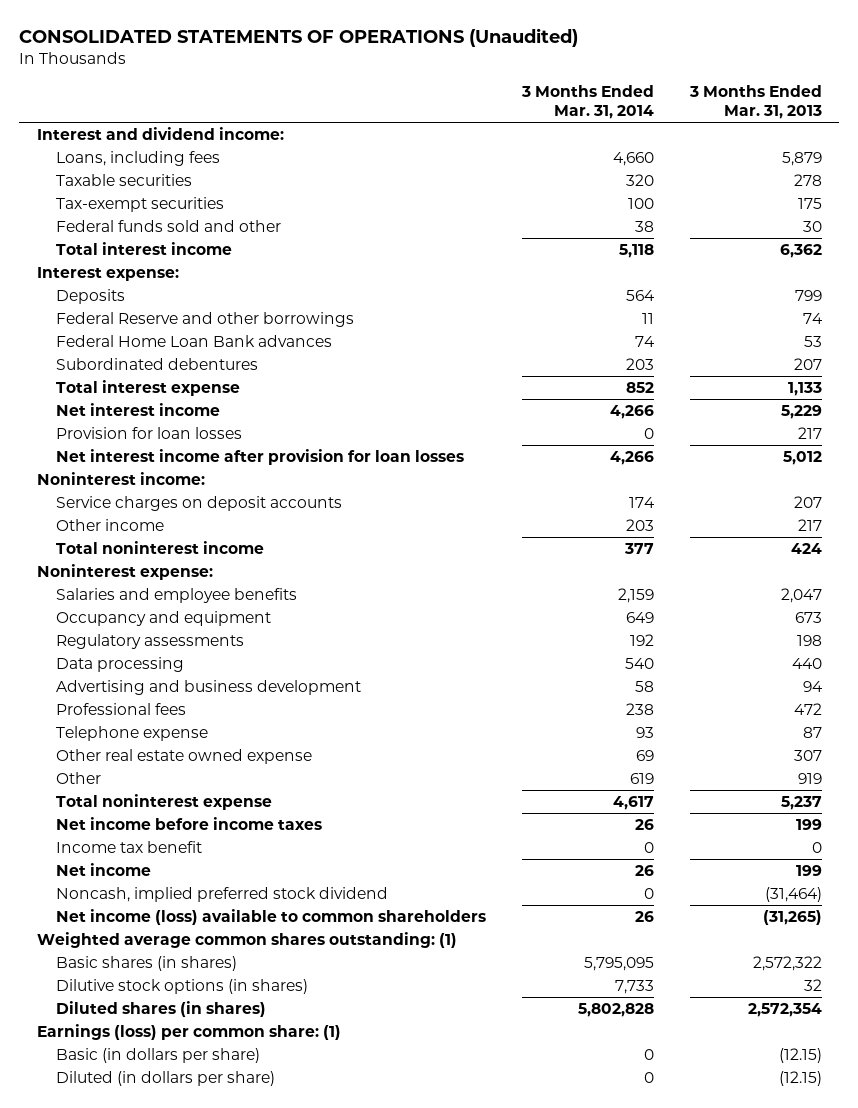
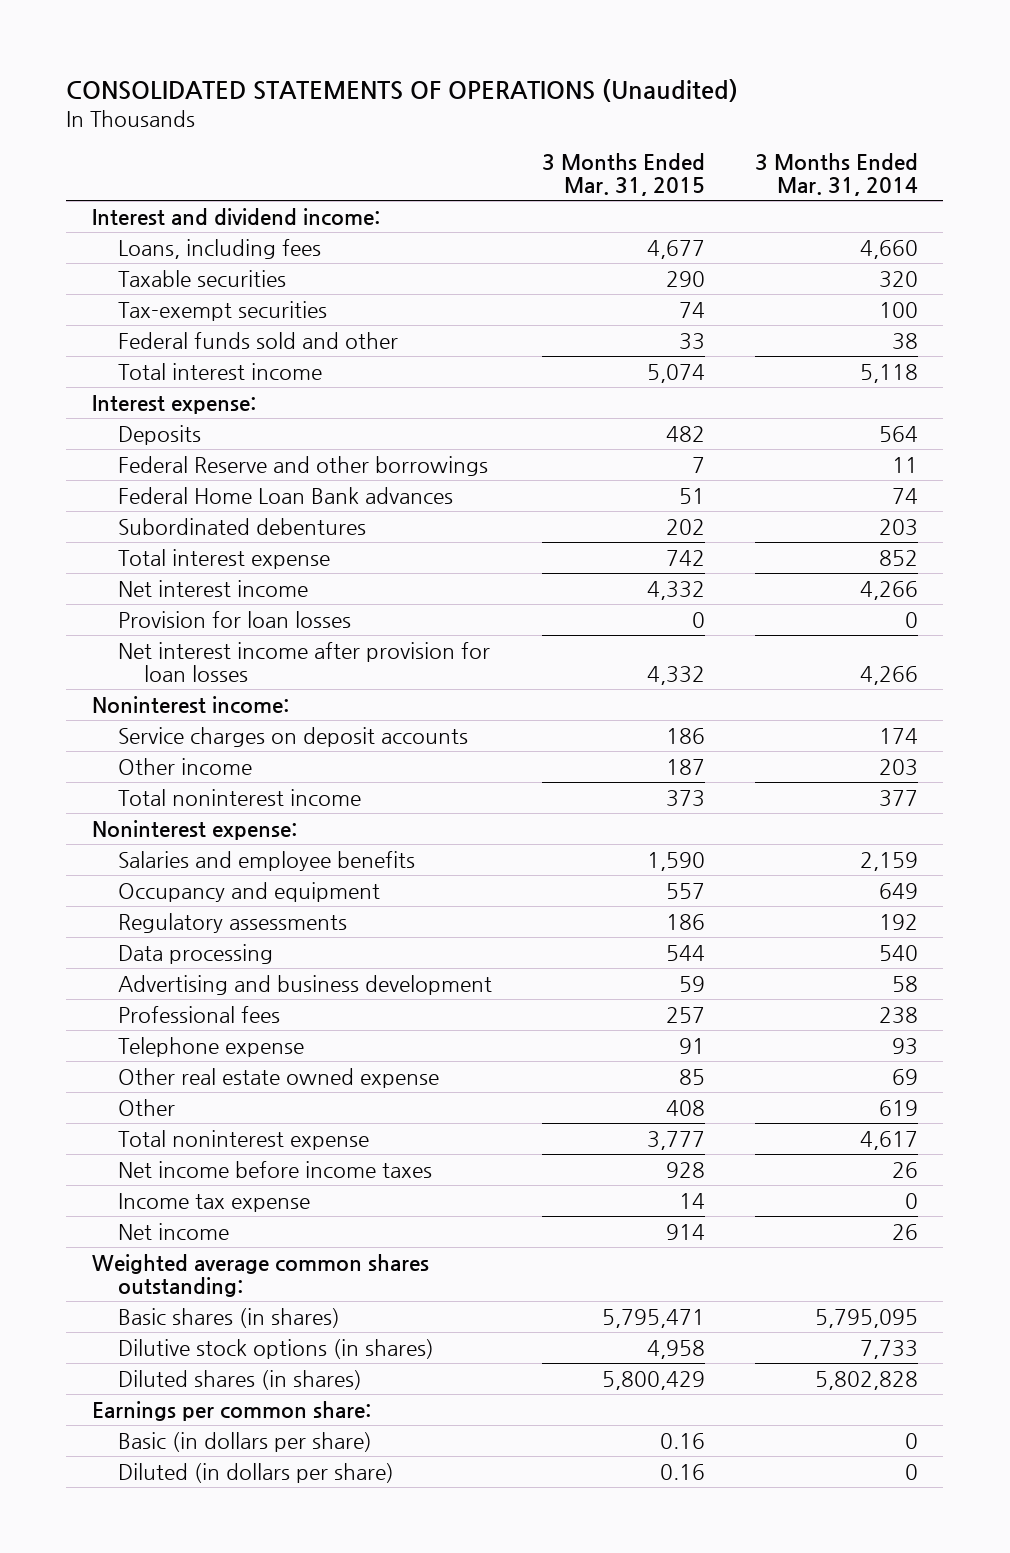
[688,85,822,119] 3 Months Ended Mar. 31, 2013 -> none
none -> [542,152,706,197] 3 Months Ended Mar. 31, 2015
[56,841,203,854] Income tax benefit -> [118,1192,311,1212] Income tax expense
[56,887,389,903] Noncash, implied preferred stock dividend -> none
[56,909,487,926] Net income (loss) available to common shareholders -> none
[36,932,457,949] Weighted average common shares outstanding: (1) -> [91,1253,429,1298] Weighted average common shares outstanding:
[36,1024,341,1041] Earnings (loss) per common share: (1) -> [91,1400,371,1421] Earnings per common share:

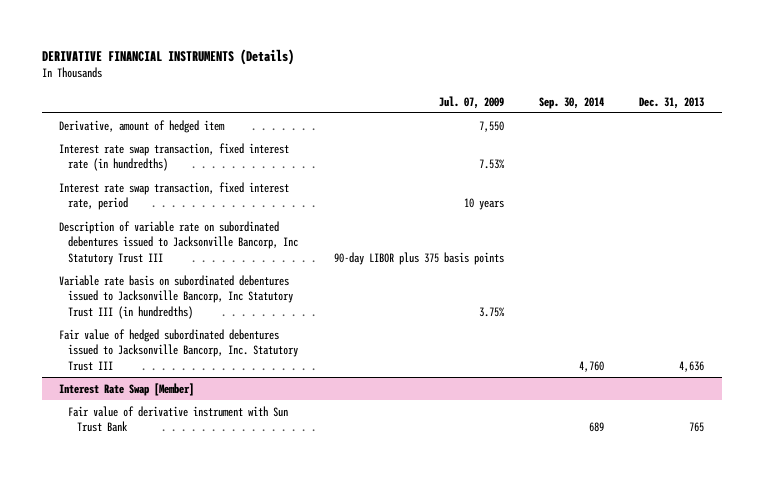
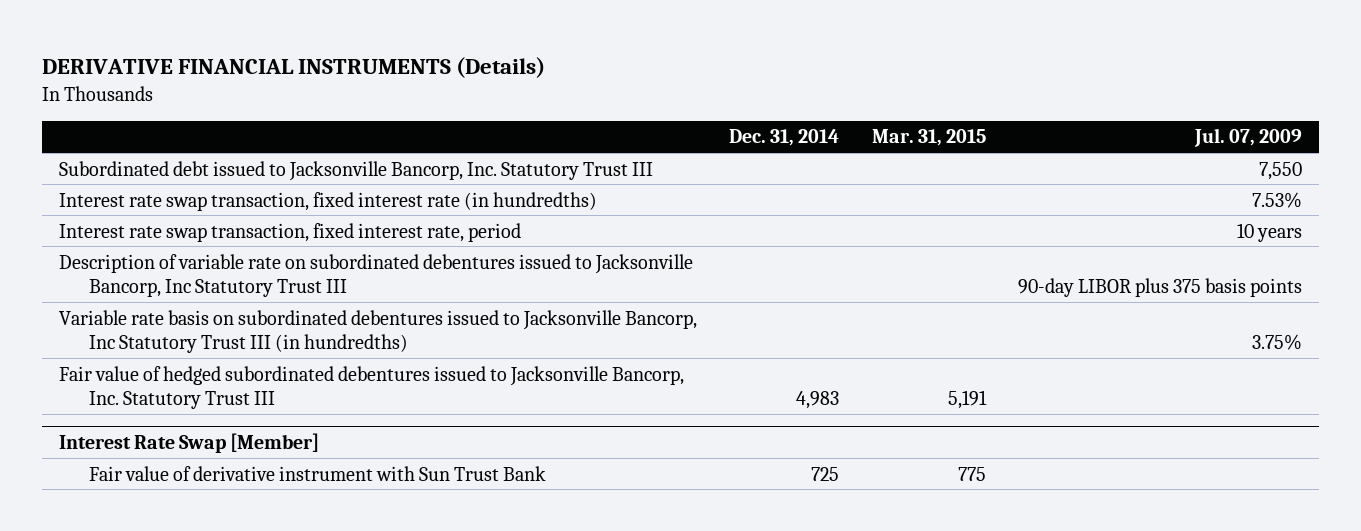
[538,96,604,109] Sep. 30, 2014 -> none
[639,96,705,109] Dec. 31, 2013 -> none
none -> [729,129,840,147] Dec. 31, 2014
none -> [871,129,986,147] Mar. 31, 2015
[59,119,226,133] Derivative, amount of hedged item -> [58,160,653,181] Subordinated debt issued to Jacksonville Bancorp, Inc. Statutory Trust III

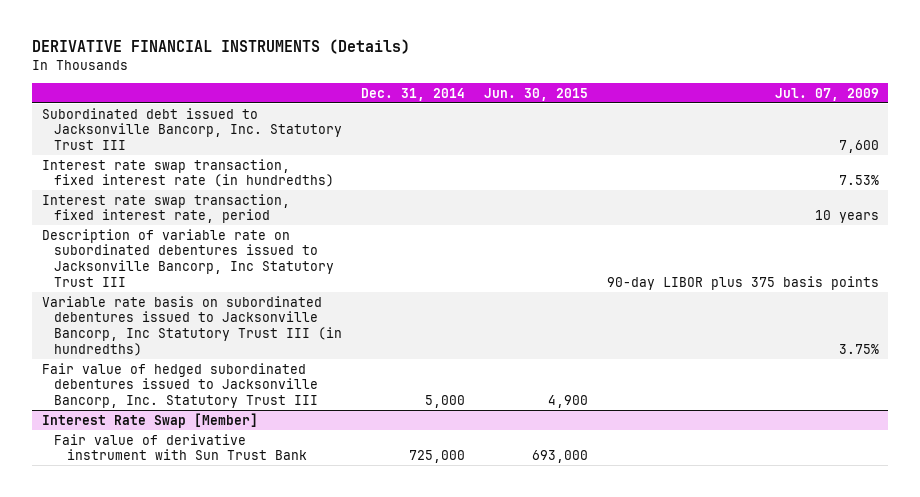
[871,129,986,147] Mar. 31, 2015 -> none
none -> [483,87,588,101] Jun. 30, 2015
[1259,161,1303,180] 7,550 -> [838,139,879,153] 7,600
[796,390,840,409] 4,983 -> [424,394,465,408] 5,000
[811,466,840,481] 725 -> [408,450,465,464] 725,000

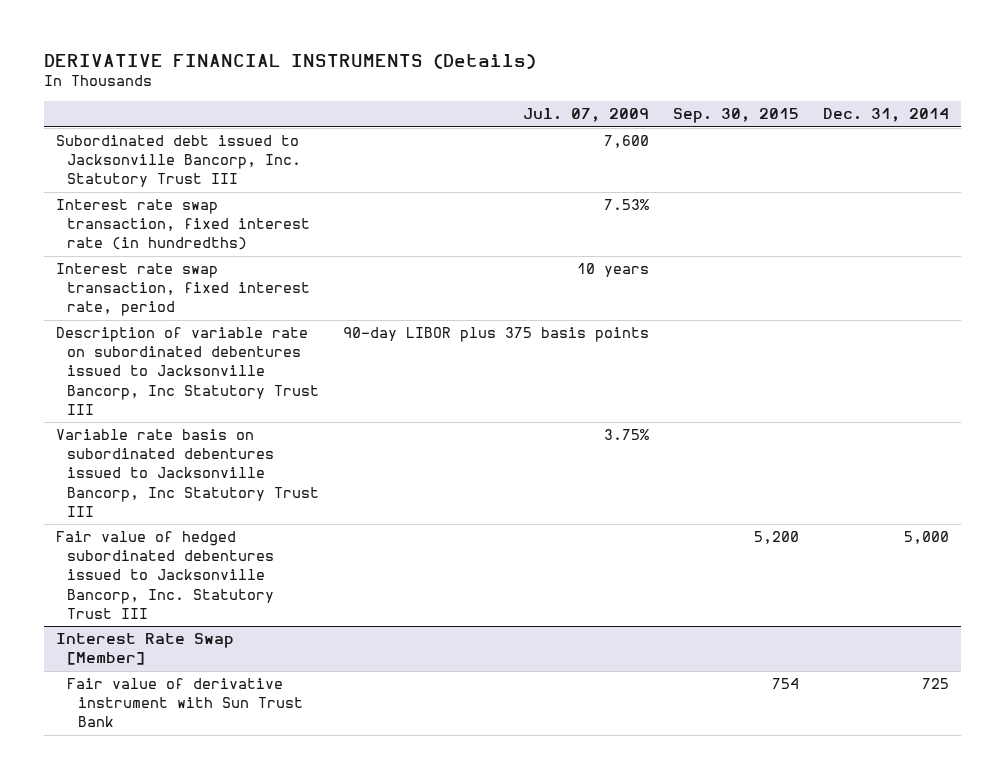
[483,87,588,101] Jun. 30, 2015 -> none
none -> [673,108,800,124] Sep. 30, 2015
[41,295,343,356] Variable rate basis on subordinated debentures issued to Jacksonville Bancorp, Inc Statutory Trust III (in hundredths) -> [55,429,319,517] Variable rate basis on subordinated debentures issued to Jacksonville Bancorp, Inc Statutory Trust III
[408,450,465,464] 725,000 -> [922,678,950,690] 725

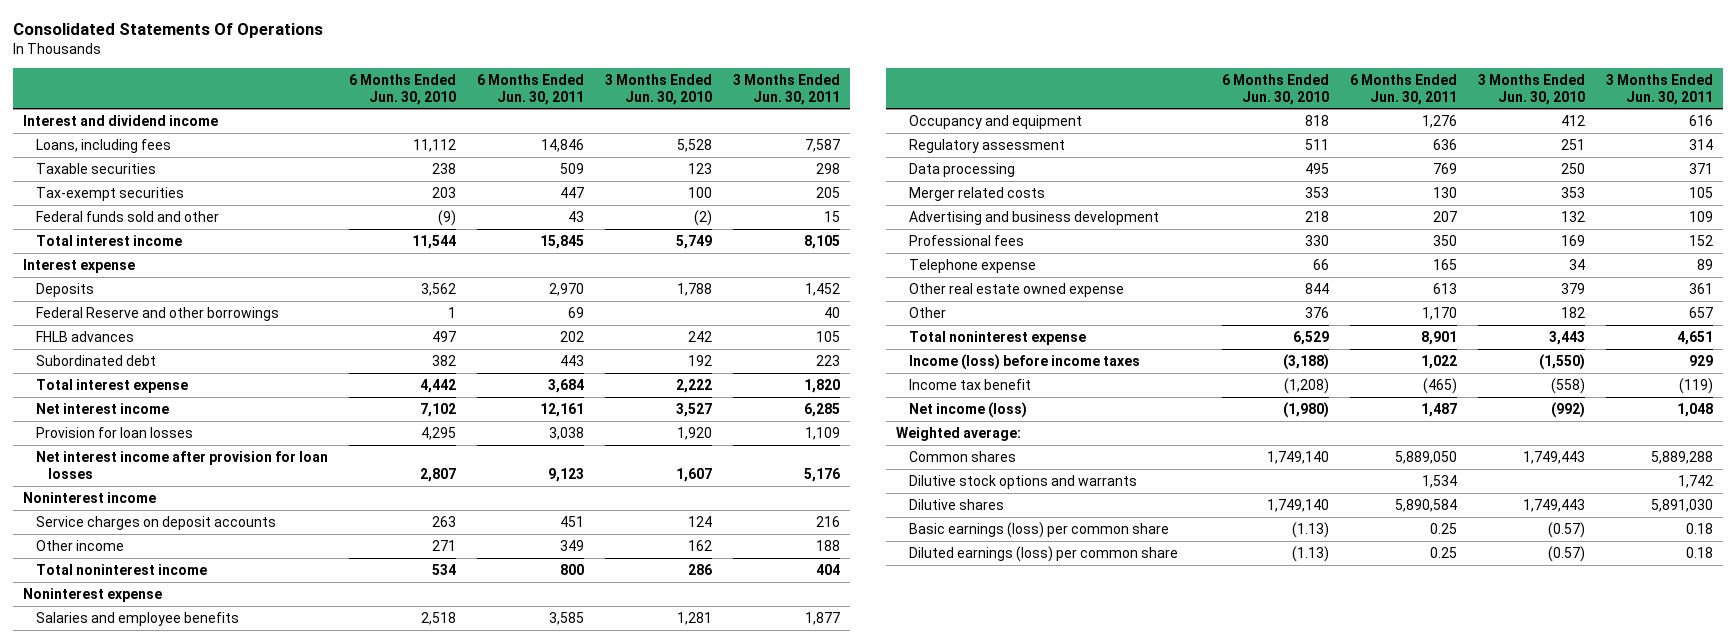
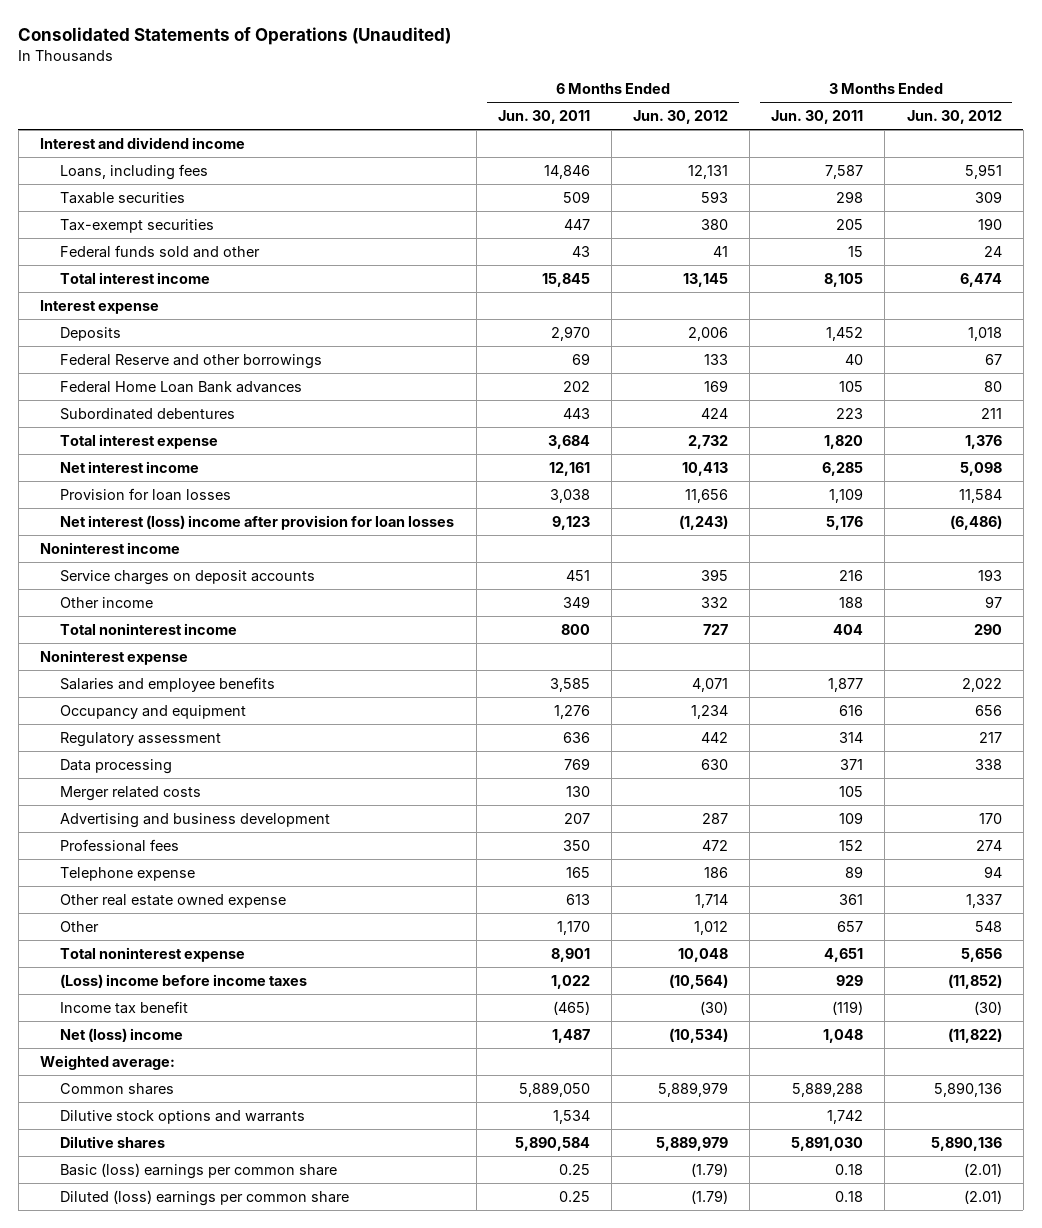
[12,22,323,38] Consolidated Statements Of Operations -> [18,27,452,46] Consolidated Statements of Operations (Unaudited)
[348,73,456,105] 6 Months Ended Jun. 30, 2010 -> none
[604,73,712,105] 3 Months Ended Jun. 30, 2010 -> none
none -> [632,110,728,125] Jun. 30, 2012
none -> [906,110,1002,125] Jun. 30, 2012
[35,330,134,342] FHLB advances -> [60,380,303,393] Federal Home Loan Bank advances
[35,354,156,366] Subordinated debt -> [60,407,236,420] Subordinated debentures
[35,450,328,479] Net interest income after provision for loan losses -> [60,514,455,530] Net interest (loss) income after provision for loan losses
[908,353,1140,370] Income (loss) before income taxes -> [60,973,308,988] (Loss) income before income taxes
[908,401,1027,418] Net income (loss) -> [60,1027,184,1042] Net (loss) income
[908,521,1169,538] Basic earnings (loss) per common share -> [60,1162,338,1179] Basic (loss) earnings per common share
[908,545,1178,562] Diluted earnings (loss) per common share -> [60,1189,350,1206] Diluted (loss) earnings per common share

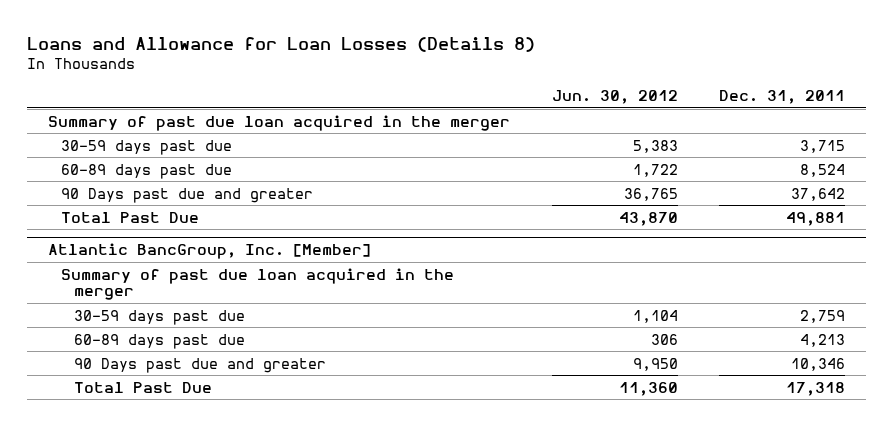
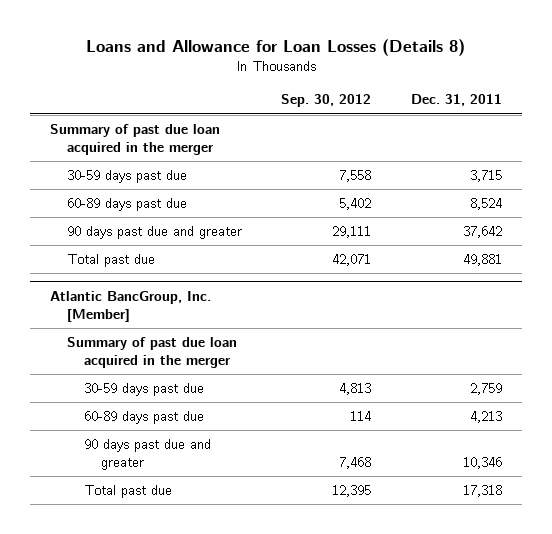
[551,90,678,105] Jun. 30, 2012 -> none
none -> [281,94,372,108] Sep. 30, 2012
[61,187,314,203] 90 Days past due and greater -> [66,226,242,240] 90 days past due and greater
[61,211,200,223] Total Past Due -> [66,254,155,268] Total past due
[74,357,327,373] 90 Days past due and greater -> [84,439,212,471] 90 days past due and greater
[74,381,213,393] Total Past Due -> [84,485,173,499] Total past due

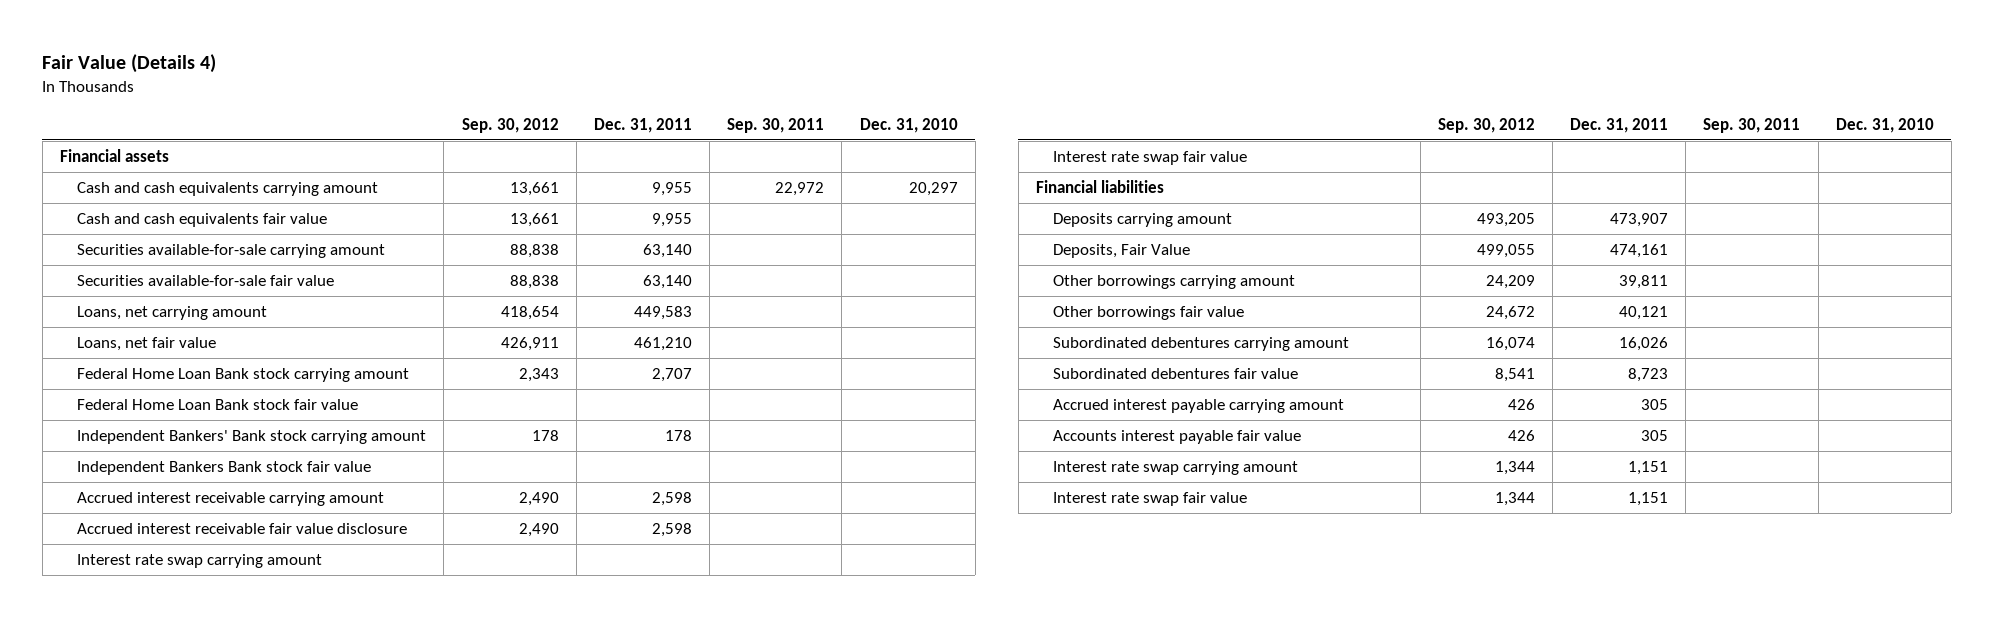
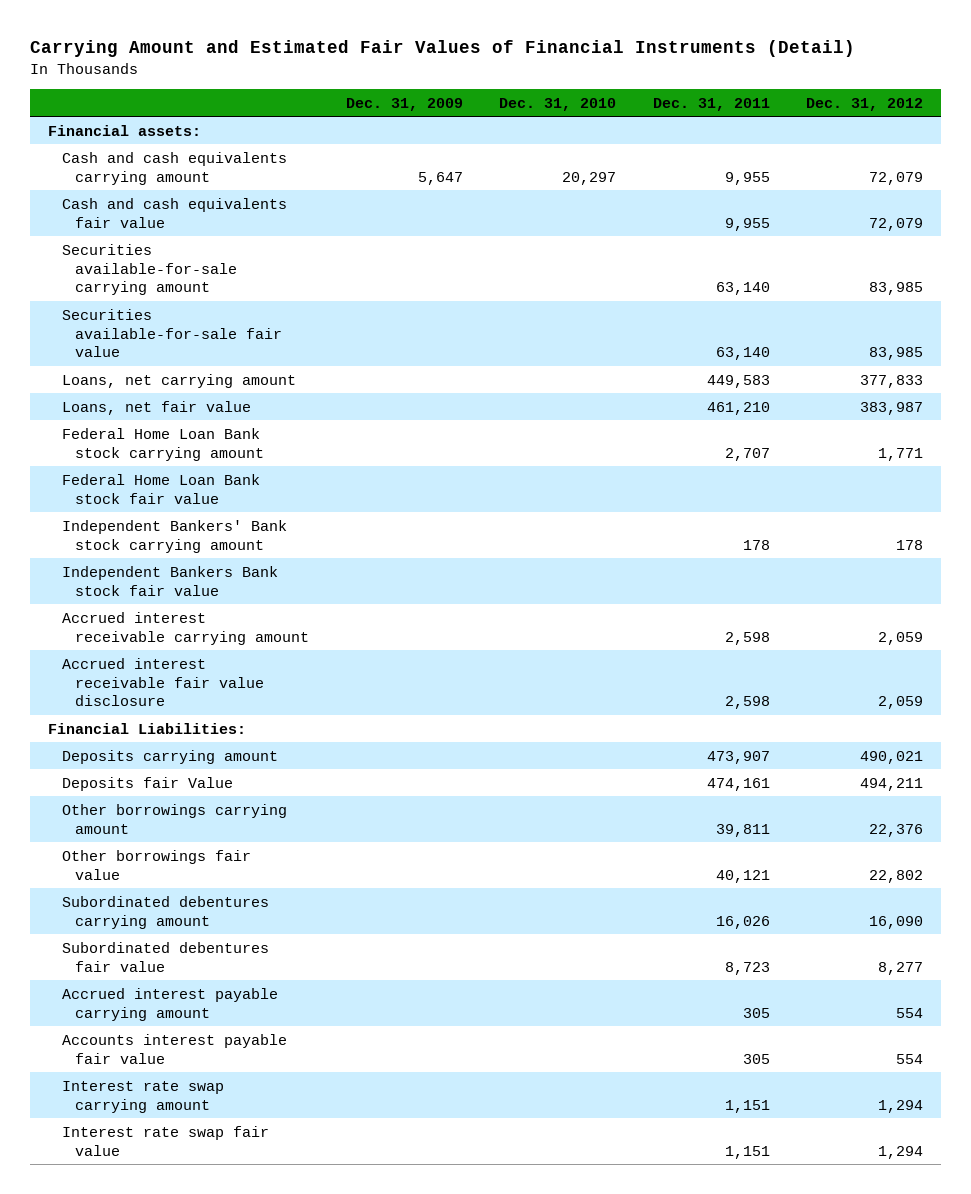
[42,53,217,73] Fair Value (Details 4) -> [29,40,855,58] Carrying Amount and Estimated Fair Values of Financial Instruments (Detail)
[461,117,559,133] Sep. 30, 2012 -> none
[727,117,825,133] Sep. 30, 2011 -> none
none -> [345,97,463,111] Dec. 31, 2009
none -> [806,97,924,111] Dec. 31, 2012
[59,149,169,163] Financial assets -> [48,124,202,136] Financial assets:
[77,554,323,569] Interest rate swap carrying amount -> none
[1053,151,1248,166] Interest rate swap fair value -> none
[1035,180,1164,194] Financial liabilities -> [48,722,247,734] Financial Liabilities:
[1053,244,1191,259] Deposits, Fair Value -> [61,776,233,791] Deposits fair Value

